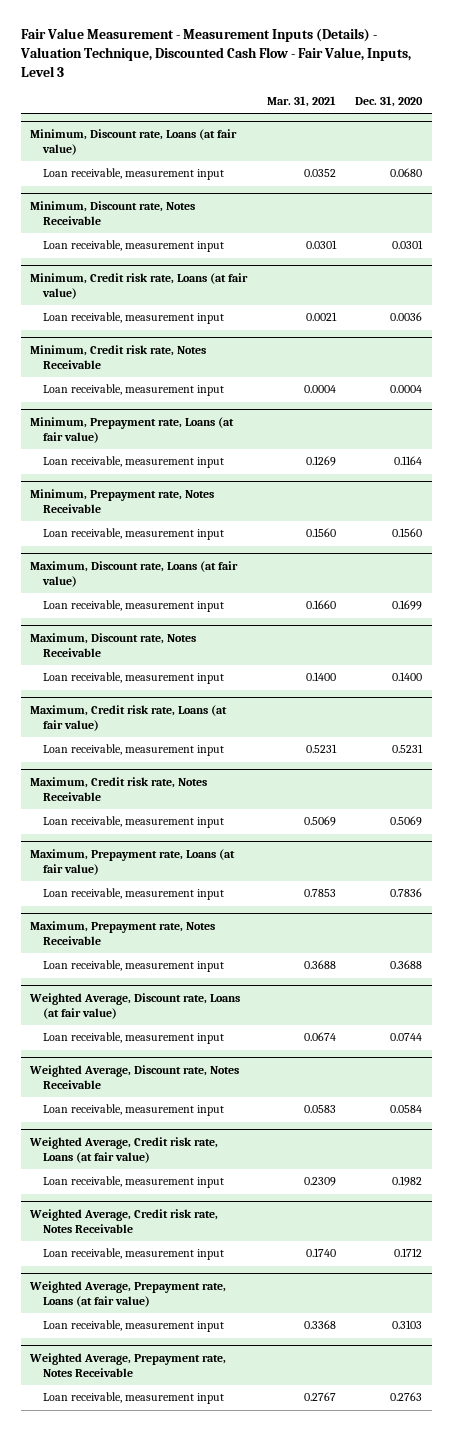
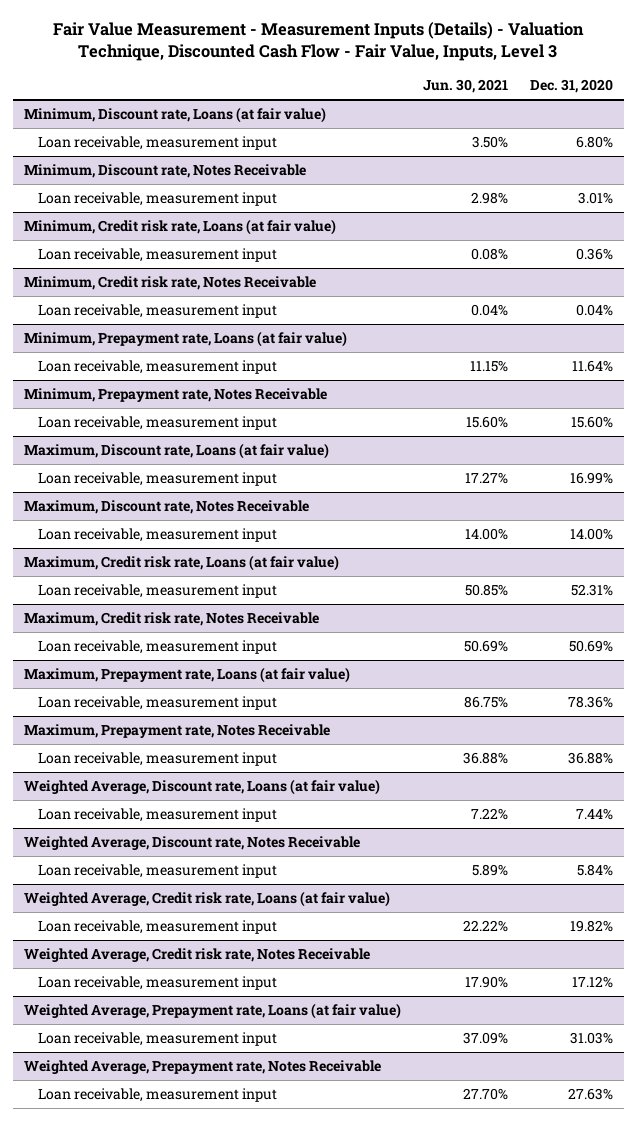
[266,95,336,107] Mar. 31, 2021 -> none
none -> [422,79,508,94] Jun. 30, 2021
[390,168,423,178] 0.0680 -> [575,136,613,149] 6.80%
[392,240,424,250] 0.0301 -> [577,192,613,205] 3.01%
[390,312,423,322] 0.0036 -> [575,248,613,261] 0.36%
[390,385,423,394] 0.0004 -> [575,304,613,317] 0.04%
[394,456,423,466] 0.1164 -> [571,360,613,373] 11.64%
[392,528,423,538] 0.1560 -> [570,416,613,429] 15.60%
[392,600,423,611] 0.1699 -> [569,472,613,485] 16.99%
[392,672,423,682] 0.1400 -> [569,528,613,541] 14.00%
[392,744,424,754] 0.5231 -> [570,584,613,597] 52.31%
[390,816,423,827] 0.5069 -> [568,640,613,653] 50.69%
[390,888,423,898] 0.7836 -> [567,696,613,709] 78.36%
[390,960,423,970] 0.3688 -> [567,752,613,765] 36.88%
[390,1033,423,1042] 0.0744 -> [575,808,613,821] 7.44%
[390,1105,423,1114] 0.0584 -> [576,864,613,877] 5.84%
[392,1176,423,1187] 0.1982 -> [569,920,613,933] 19.82%
[394,1248,423,1258] 0.1712 -> [571,976,613,989] 17.12%
[392,1320,423,1330] 0.3103 -> [569,1032,613,1045] 31.03%
[390,1392,423,1402] 0.2763 -> [567,1088,613,1101] 27.63%

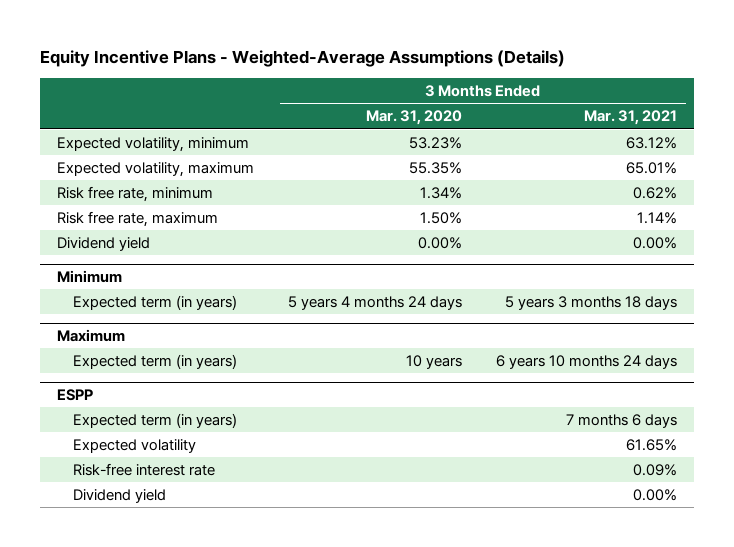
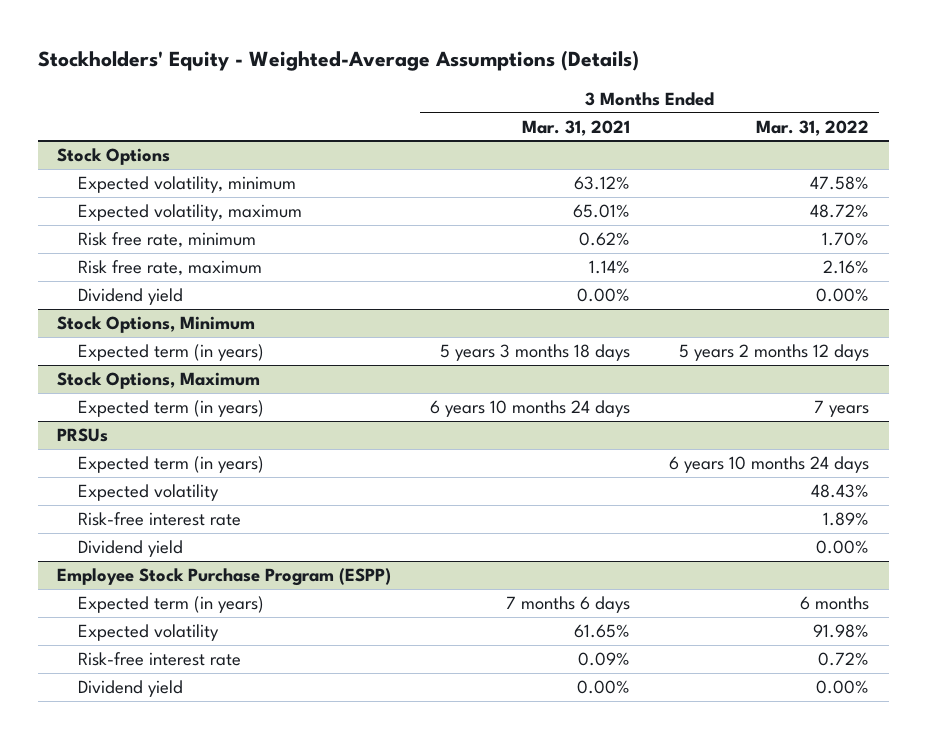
[40,50,566,68] Equity Incentive Plans - Weighted-Average Assumptions (Details) -> [37,50,639,72] Stockholders' Equity - Weighted-Average Assumptions (Details)
[366,110,463,126] Mar. 31, 2020 -> none
none -> [756,119,870,136] Mar. 31, 2022
none -> [57,147,171,165] Stock Options
[57,269,123,283] Minimum -> none
none -> [57,315,256,333] Stock Options, Minimum
[57,328,126,342] Maximum -> none
none -> [57,371,261,389] Stock Options, Maximum
none -> [57,427,109,442] PRSUs
none -> [78,455,265,473] Expected term (in years)
none -> [78,483,220,501] Expected volatility
none -> [78,511,242,526] Risk-free interest rate
none -> [78,539,184,557] Dividend yield
[57,388,94,401] ESPP -> [57,567,392,586] Employee Stock Purchase Program (ESPP)

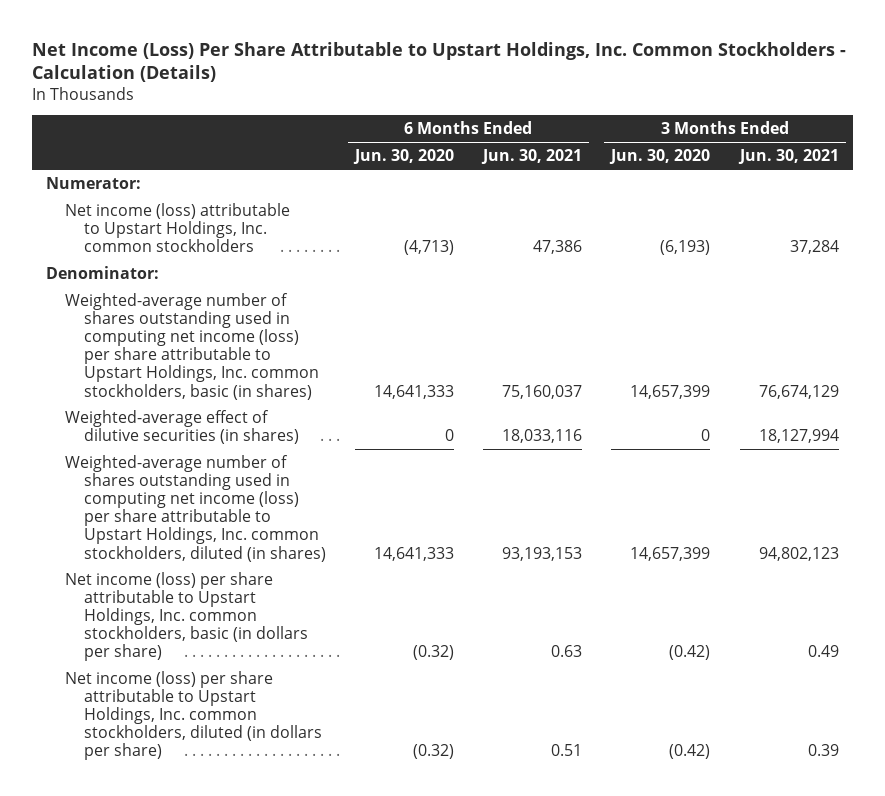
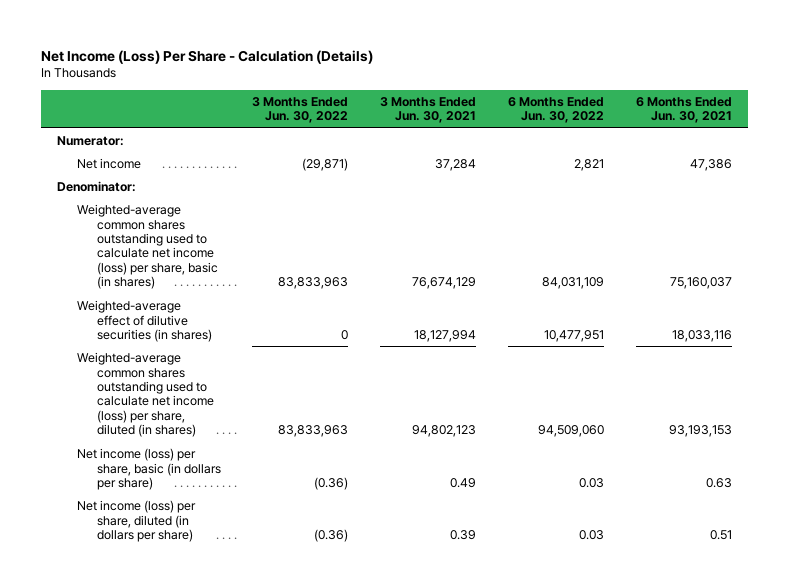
[31,41,846,83] Net Income (Loss) Per Share Attributable to Upstart Holdings, Inc. Common Stockholders - Calculation (Details) -> [41,49,374,64] Net Income (Loss) Per Share - Calculation (Details)
[352,149,454,165] Jun. 30, 2020 -> none
[609,149,711,165] Jun. 30, 2020 -> none
none -> [252,96,349,124] 3 Months Ended Jun. 30, 2022
none -> [507,96,604,124] 6 Months Ended Jun. 30, 2022
[64,202,290,253] Net income (loss) attributable to Upstart Holdings, Inc. common stockholders -> [77,158,142,170] Net income
[64,292,319,400] Weighted-average number of shares outstanding used in computing net income (loss) per share attributable to Upstart Holdings, Inc. common stockholders, basic (in shares) -> [77,204,218,290] Weighted-average common shares outstanding used to calculate net income (loss) per share, basic (in shares)
[64,454,326,562] Weighted-average number of shares outstanding used in computing net income (loss) per share attributable to Upstart Holdings, Inc. common stockholders, diluted (in shares) -> [77,352,214,438] Weighted-average common shares outstanding used to calculate net income (loss) per share, diluted (in shares)
[64,571,308,662] Net income (loss) per share attributable to Upstart Holdings, Inc. common stockholders, basic (in dollars per share) -> [77,448,221,490] Net income (loss) per share, basic (in dollars per share)
[64,670,322,761] Net income (loss) per share attributable to Upstart Holdings, Inc. common stockholders, diluted (in dollars per share) -> [77,500,197,542] Net income (loss) per share, diluted (in dollars per share)

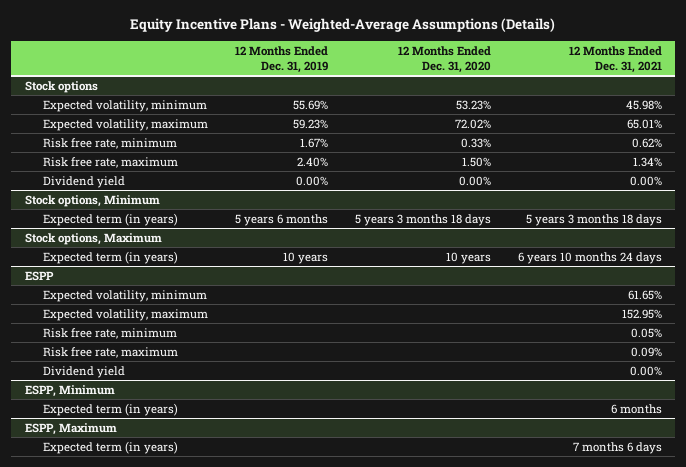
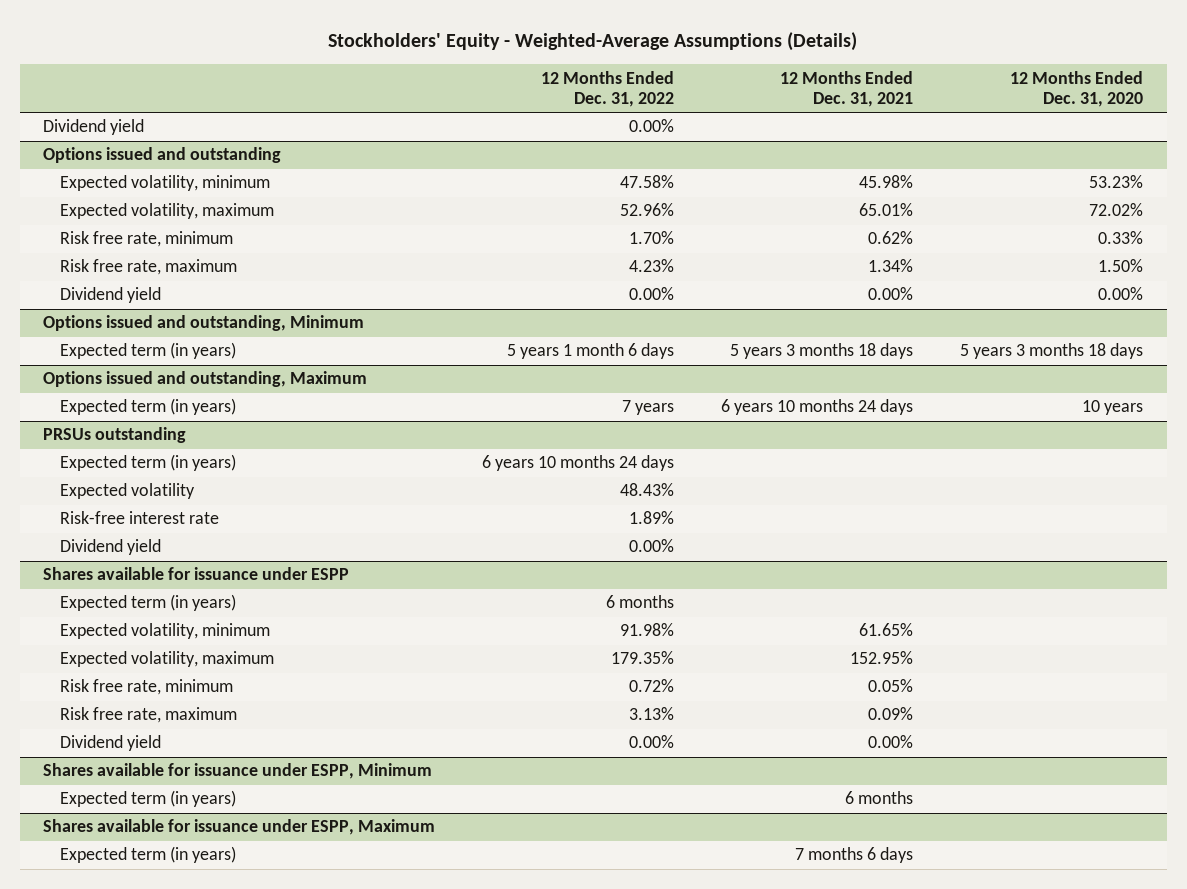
[130,18,556,33] Equity Incentive Plans - Weighted-Average Assumptions (Details) -> [328,31,858,51] Stockholders' Equity - Weighted-Average Assumptions (Details)
[234,45,328,73] 12 Months Ended Dec. 31, 2019 -> none
none -> [541,70,675,107] 12 Months Ended Dec. 31, 2022
none -> [43,119,145,136] Dividend yield
[24,80,98,93] Stock options -> [43,147,282,164] Options issued and outstanding
[24,194,160,207] Stock options, Minimum -> none
none -> [43,315,365,332] Options issued and outstanding, Minimum
[24,232,162,245] Stock options, Maximum -> none
none -> [43,371,368,388] Options issued and outstanding, Maximum
none -> [43,427,187,444] PRSUs outstanding
none -> [59,454,236,472] Expected term (in years)
none -> [59,483,195,500] Expected volatility
none -> [59,511,219,525] Risk-free interest rate
none -> [59,539,161,556] Dividend yield
[24,270,54,281] ESPP -> [43,567,350,581] Shares available for issuance under ESPP
none -> [59,594,236,612] Expected term (in years)
[24,384,115,397] ESPP, Minimum -> none
none -> [43,763,433,780] Shares available for issuance under ESPP, Minimum
[24,422,117,435] ESPP, Maximum -> none
none -> [43,819,436,836] Shares available for issuance under ESPP, Maximum

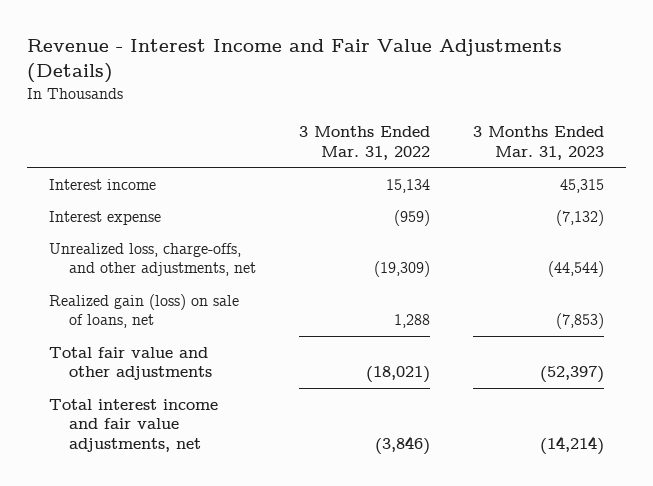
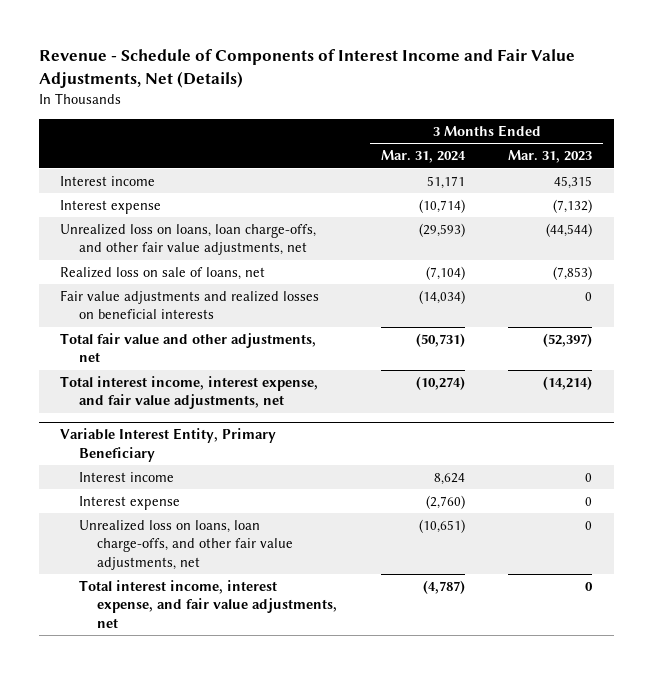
[26,39,562,84] Revenue - Interest Income and Fair Value Adjustments (Details) -> [38,49,575,89] Revenue - Schedule of Components of Interest Income and Fair Value Adjustments, Net (Details)
[298,126,430,160] 3 Months Ended Mar. 31, 2022 -> none
none -> [380,150,466,164] Mar. 31, 2024
[48,242,256,277] Unrealized loss, charge-offs, and other adjustments, net -> [60,223,317,256] Unrealized loss on loans, loan charge-offs, and other fair value adjustments, net
[48,293,239,329] Realized gain (loss) on sale of loans, net -> [60,266,266,280] Realized loss on sale of loans, net
none -> [60,289,320,320] Fair value adjustments and realized losses on beneficial interests
[48,346,212,381] Total fair value and other adjustments -> [60,332,317,363] Total fair value and other adjustments, net
[48,398,218,452] Total interest income and fair value adjustments, net -> [60,375,319,410] Total interest income, interest expense, and fair value adjustments, net
none -> [60,428,277,462] Variable Interest Entity, Primary Beneficiary
none -> [78,471,174,482] Interest income
none -> [78,495,180,510] Interest expense
none -> [78,519,294,570] Unrealized loss on loans, loan charge-offs, and other fair value adjustments, net
none -> [78,579,338,628] Total interest income, interest expense, and fair value adjustments, net

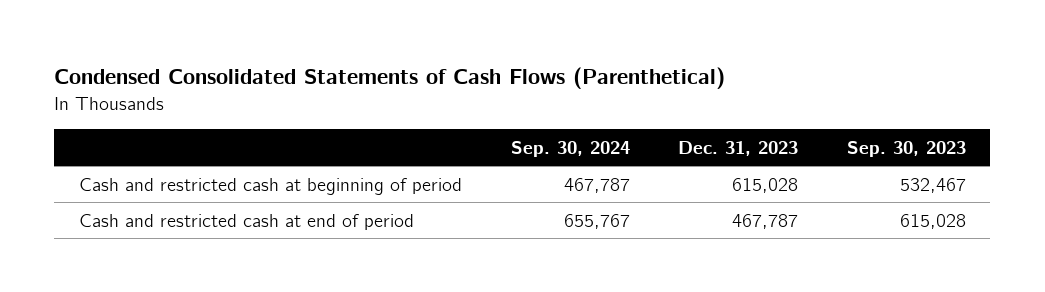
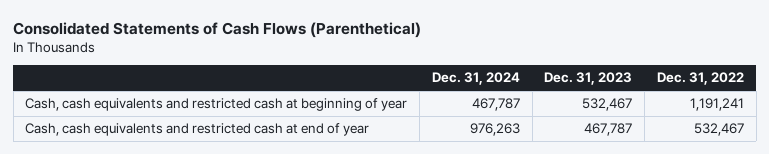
[54,67,726,90] Condensed Consolidated Statements of Cash Flows (Parenthetical) -> [13,21,422,38] Consolidated Statements of Cash Flows (Parenthetical)
[510,140,630,157] Sep. 30, 2024 -> none
[846,140,966,157] Sep. 30, 2023 -> none
none -> [431,72,520,86] Dec. 31, 2024
none -> [656,72,744,86] Dec. 31, 2022
[78,177,462,195] Cash and restricted cash at beginning of period -> [25,98,408,112] Cash, cash equivalents and restricted cash at beginning of year
[732,177,799,193] 615,028 -> [582,98,633,112] 532,467
[78,213,414,230] Cash and restricted cash at end of period -> [25,123,370,137] Cash, cash equivalents and restricted cash at end of year

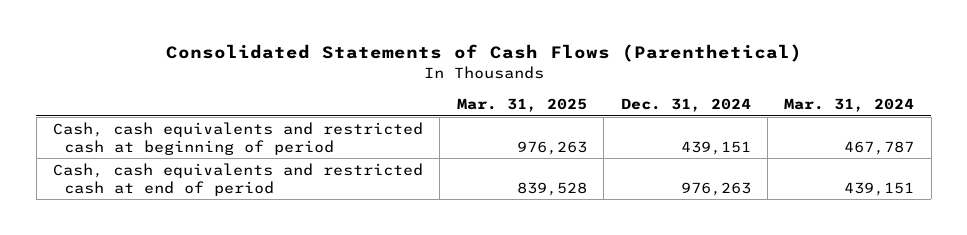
[544,72,633,86] Dec. 31, 2023 -> none
[656,72,744,86] Dec. 31, 2022 -> none
none -> [456,97,587,112] Mar. 31, 2025
none -> [784,97,915,112] Mar. 31, 2024
[25,98,408,112] Cash, cash equivalents and restricted cash at beginning of year -> [52,121,423,155] Cash, cash equivalents and restricted cash at beginning of period
[471,98,520,112] 467,787 -> [680,140,751,155] 439,151
[25,123,370,137] Cash, cash equivalents and restricted cash at end of year -> [52,162,423,196] Cash, cash equivalents and restricted cash at end of period

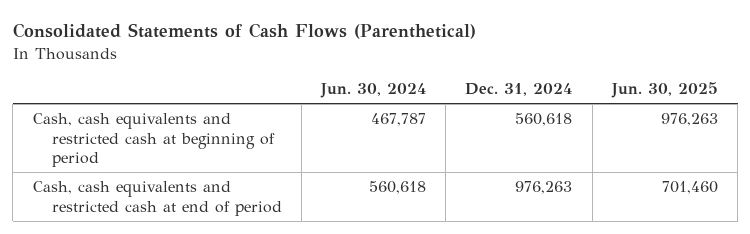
[456,97,587,112] Mar. 31, 2025 -> none
[784,97,915,112] Mar. 31, 2024 -> none
none -> [320,83,427,99] Jun. 30, 2024
none -> [610,82,718,99] Jun. 30, 2025
[680,140,751,155] 439,151 -> [515,112,573,126] 560,618

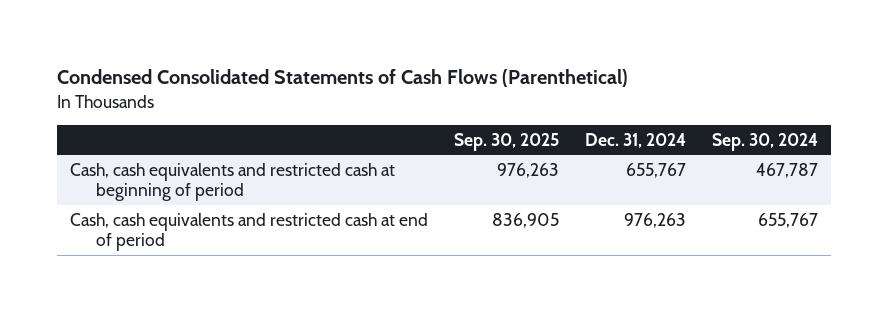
[12,23,476,40] Consolidated Statements of Cash Flows (Parenthetical) -> [56,69,628,88] Condensed Consolidated Statements of Cash Flows (Parenthetical)
[320,83,427,99] Jun. 30, 2024 -> none
[610,82,718,99] Jun. 30, 2025 -> none
none -> [453,132,559,151] Sep. 30, 2025
none -> [711,132,818,151] Sep. 30, 2024
[515,112,573,126] 560,618 -> [625,162,686,178] 655,767

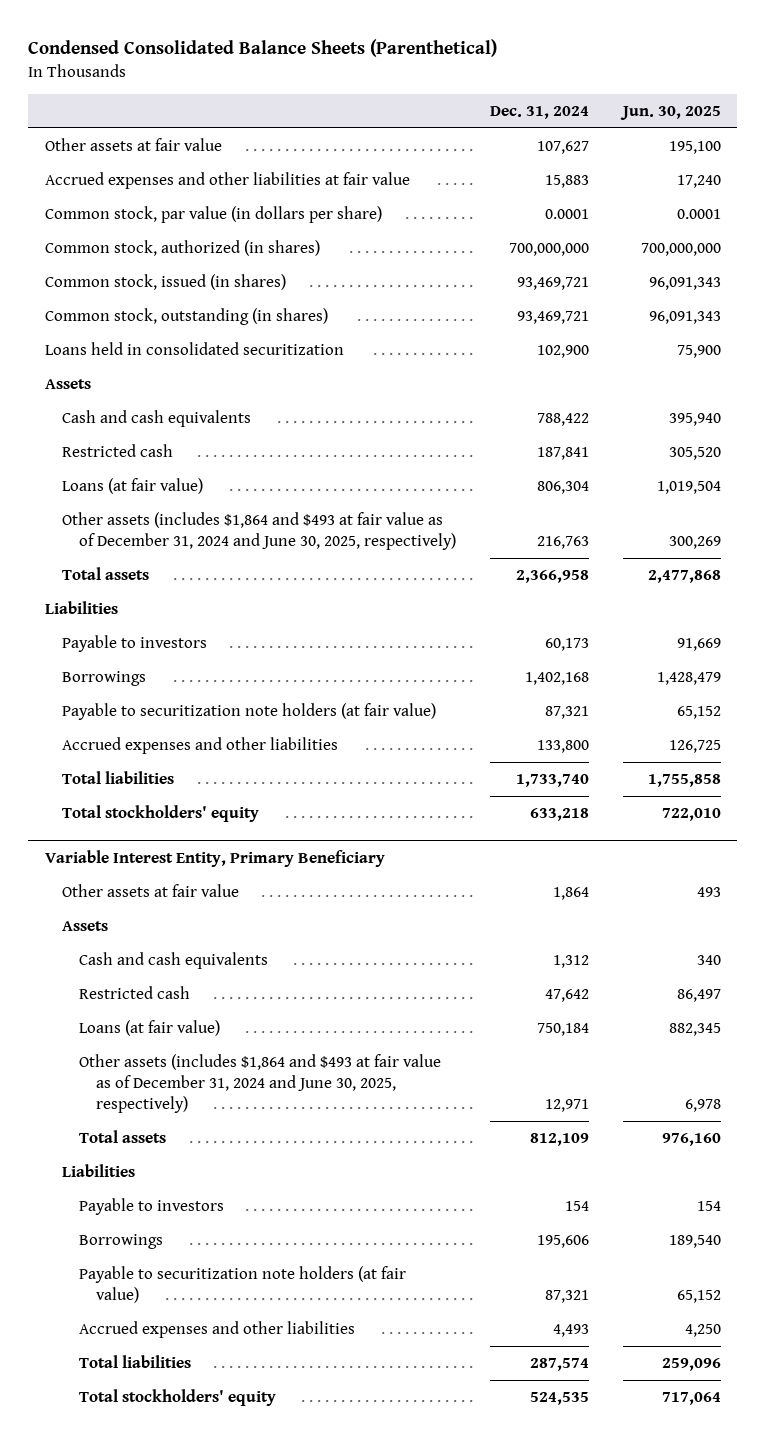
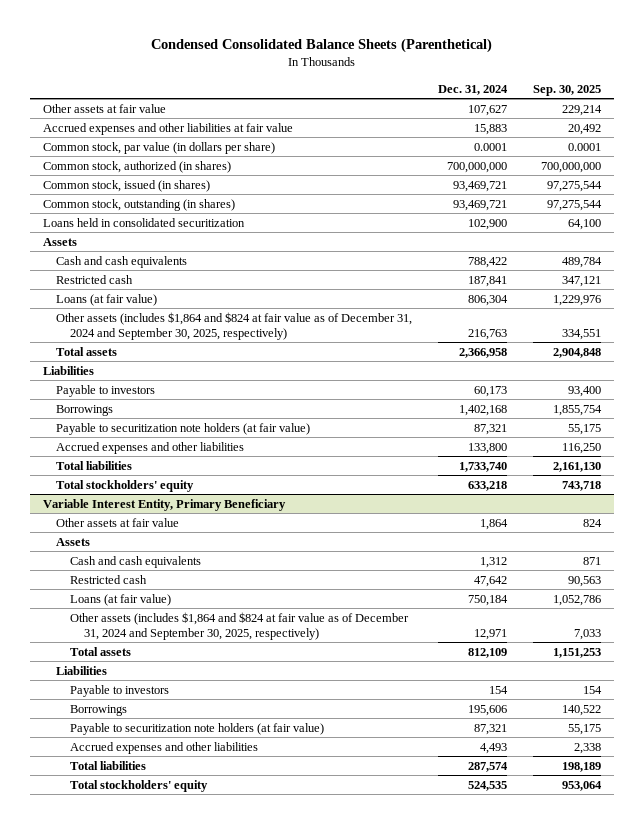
[619,105,721,120] Jun. 30, 2025 -> none
none -> [532,84,601,96] Sep. 30, 2025
[62,512,457,551] Other assets (includes $1,864 and $493 at fair value as of December 31, 2024 and June 30, 2025, respectively) -> [56,311,413,340] Other assets (includes $1,864 and $824 at fair value as of December 31, 2024 and September 30, 2025, respectively)
[79,1054,442,1113] Other assets (includes $1,864 and $493 at fair value as of December 31, 2024 and June 30, 2025, respectively) -> [69,611,409,640] Other assets (includes $1,864 and $824 at fair value as of December 31, 2024 and September 30, 2025, respectively)

